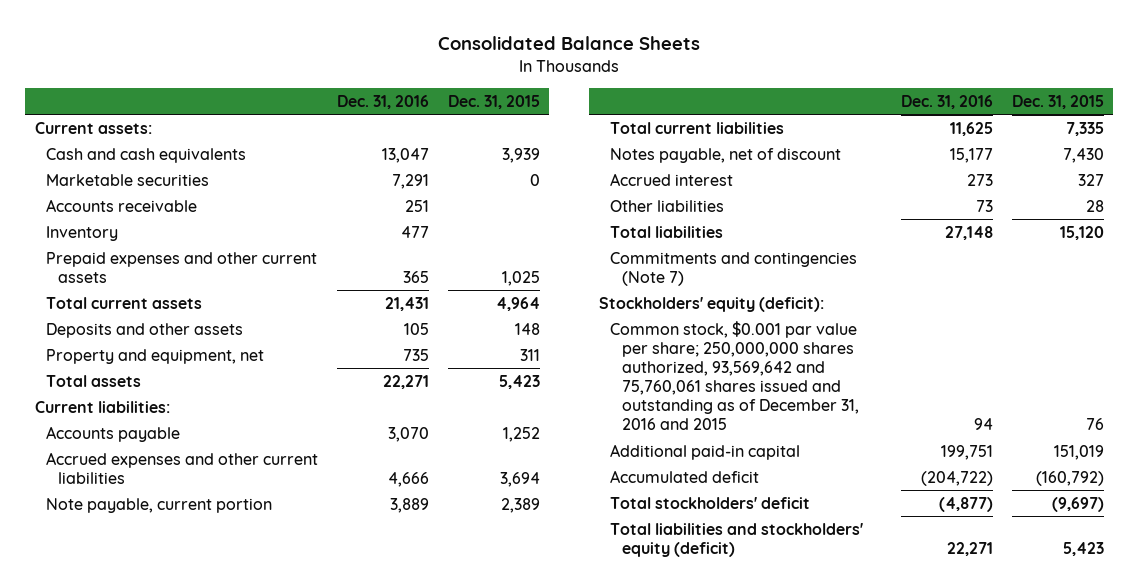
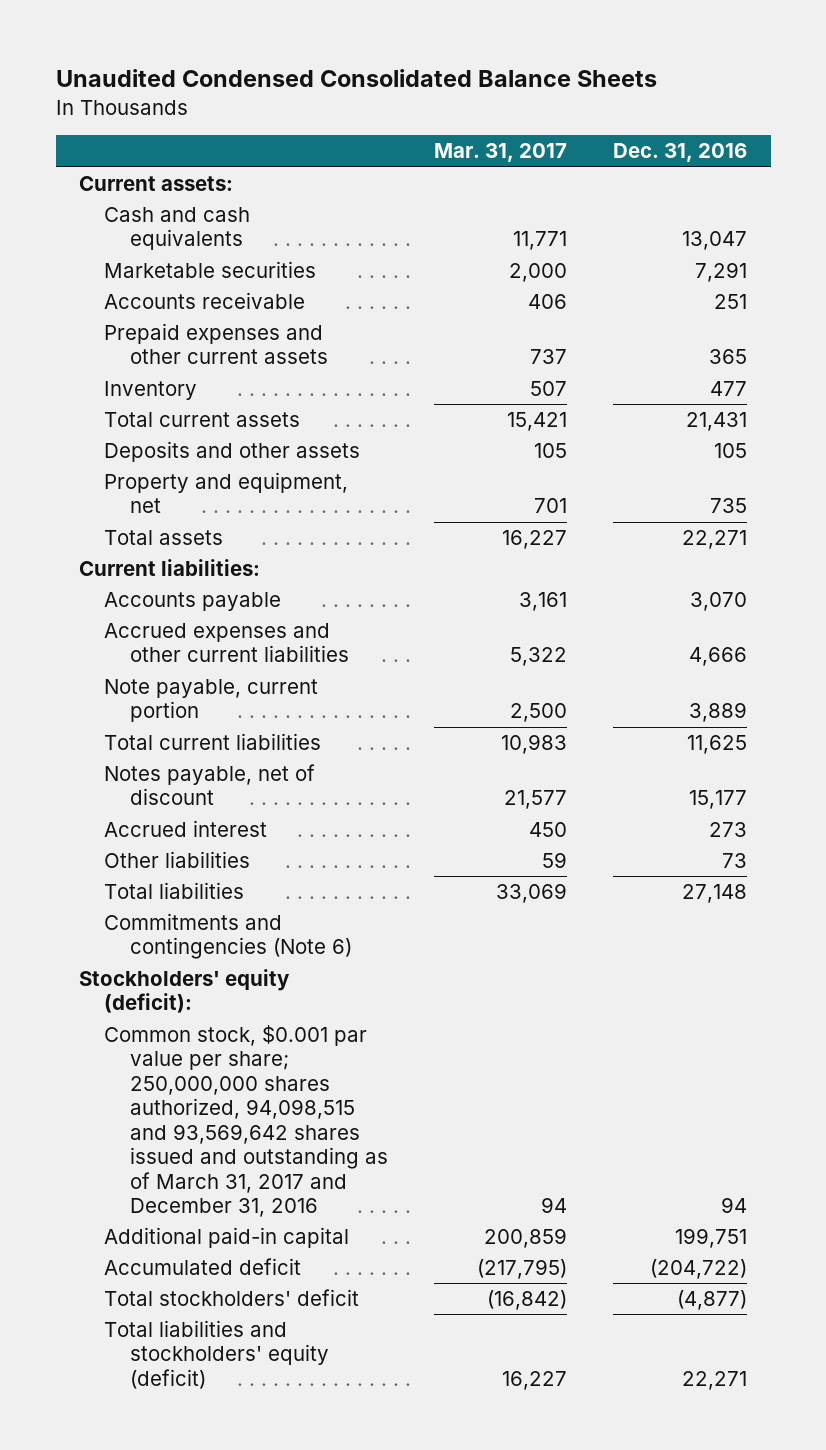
[438,36,701,51] Consolidated Balance Sheets -> [55,69,657,88] Unaudited Condensed Consolidated Balance Sheets
[447,94,540,109] Dec. 31, 2015 -> none
none -> [434,143,568,163] Mar. 31, 2017
[46,225,119,241] Inventory -> [104,381,198,401] Inventory
[610,251,858,286] Commitments and contingencies (Note 7) -> [104,913,352,960] Commitments and contingencies (Note 6)
[610,320,859,431] Common stock, $0.001 par value per share; 250,000,000 shares authorized, 93,569,642 and 75,760,061 shares issued and outstanding as of December 31, 2016 and 2015 -> [104,1025,388,1217] Common stock, $0.001 par value per share; 250,000,000 shares authorized, 94,098,515 and 93,569,642 shares issued and outstanding as of March 31, 2017 and December 31, 2016

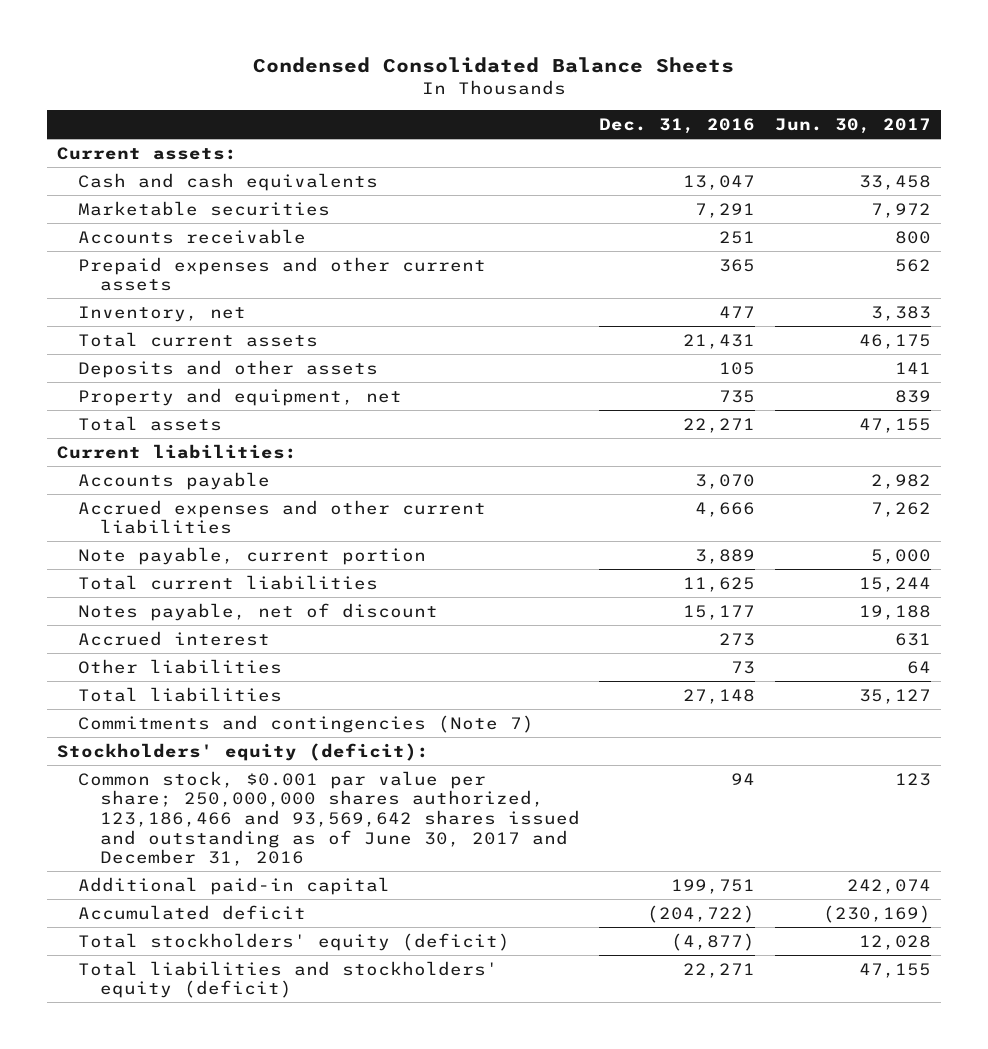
[55,69,657,88] Unaudited Condensed Consolidated Balance Sheets -> [253,57,735,74] Condensed Consolidated Balance Sheets
[434,143,568,163] Mar. 31, 2017 -> none
none -> [775,118,932,135] Jun. 30, 2017
[104,381,198,401] Inventory -> [78,305,247,322] Inventory, net
[104,913,352,960] Commitments and contingencies (Note 6) -> [78,714,535,733] Commitments and contingencies (Note 7)
[104,1025,388,1217] Common stock, $0.001 par value per share; 250,000,000 shares authorized, 94,098,515 and 93,569,642 shares issued and outstanding as of March 31, 2017 and December 31, 2016 -> [78,770,580,867] Common stock, $0.001 par value per share; 250,000,000 shares authorized, 123,186,466 and 93,569,642 shares issued and outstanding as of June 30, 2017 and December 31, 2016
[104,1289,360,1307] Total stockholders' deficit -> [78,932,511,951] Total stockholders' equity (deficit)

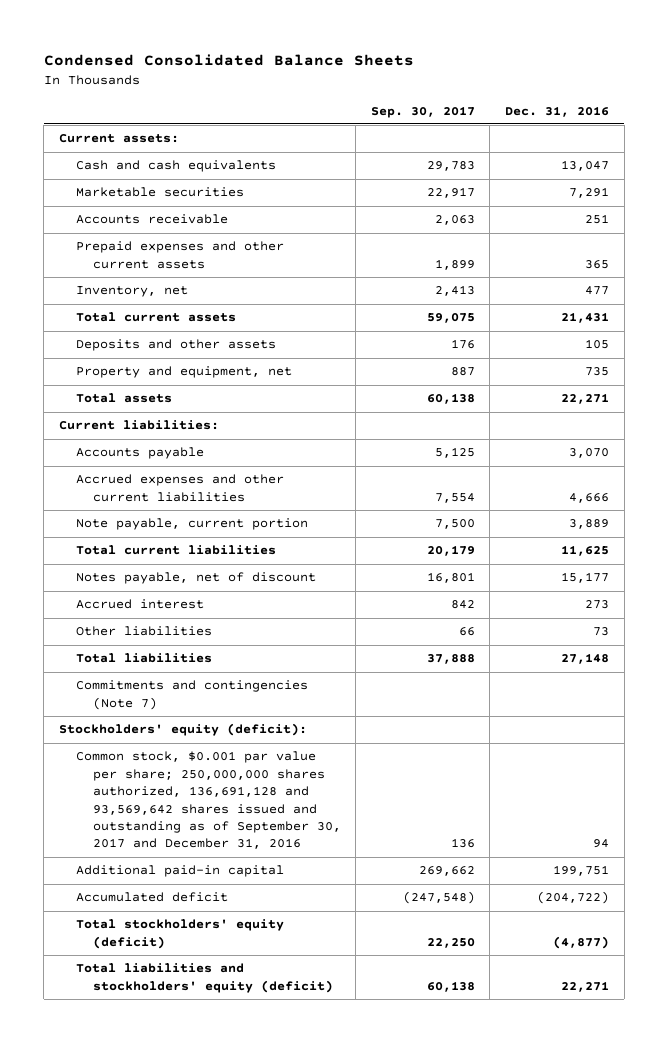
[775,118,932,135] Jun. 30, 2017 -> none
none -> [370,105,475,118] Sep. 30, 2017
[78,770,580,867] Common stock, $0.001 par value per share; 250,000,000 shares authorized, 123,186,466 and 93,569,642 shares issued and outstanding as of June 30, 2017 and December 31, 2016 -> [75,751,341,850] Common stock, $0.001 par value per share; 250,000,000 shares authorized, 136,691,128 and 93,569,642 shares issued and outstanding as of September 30, 2017 and December 31, 2016

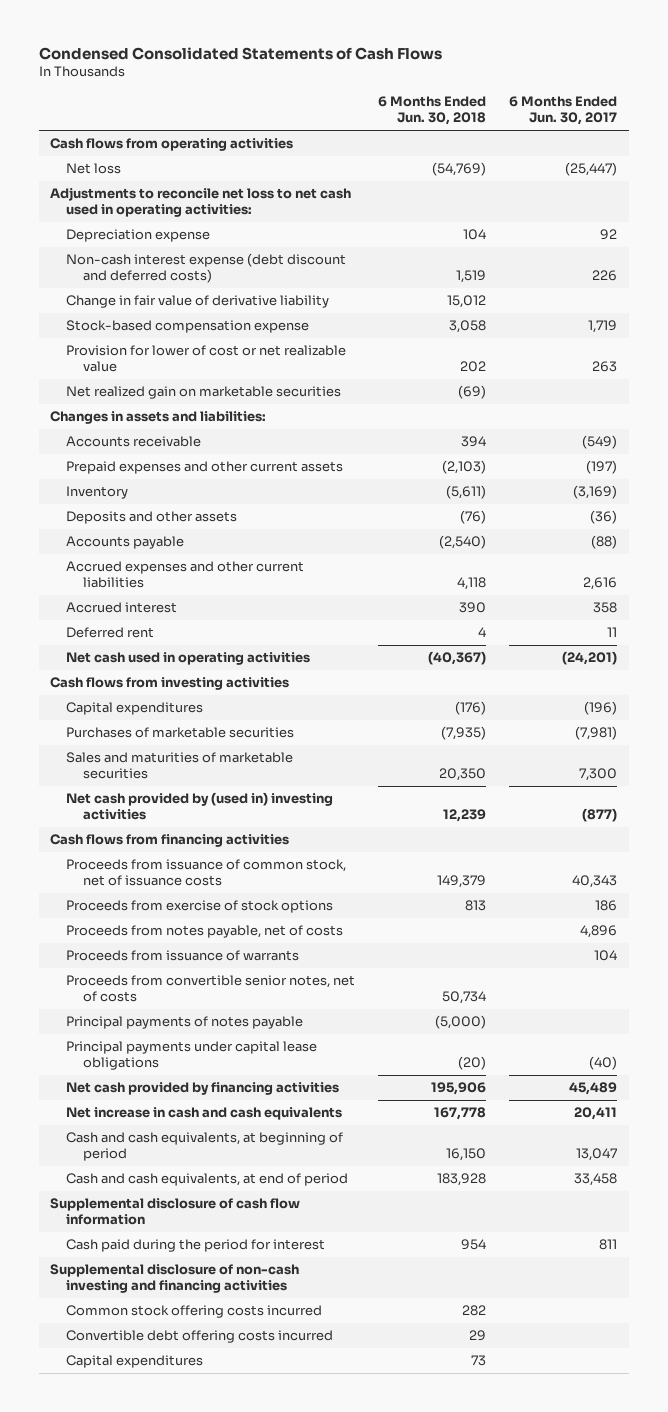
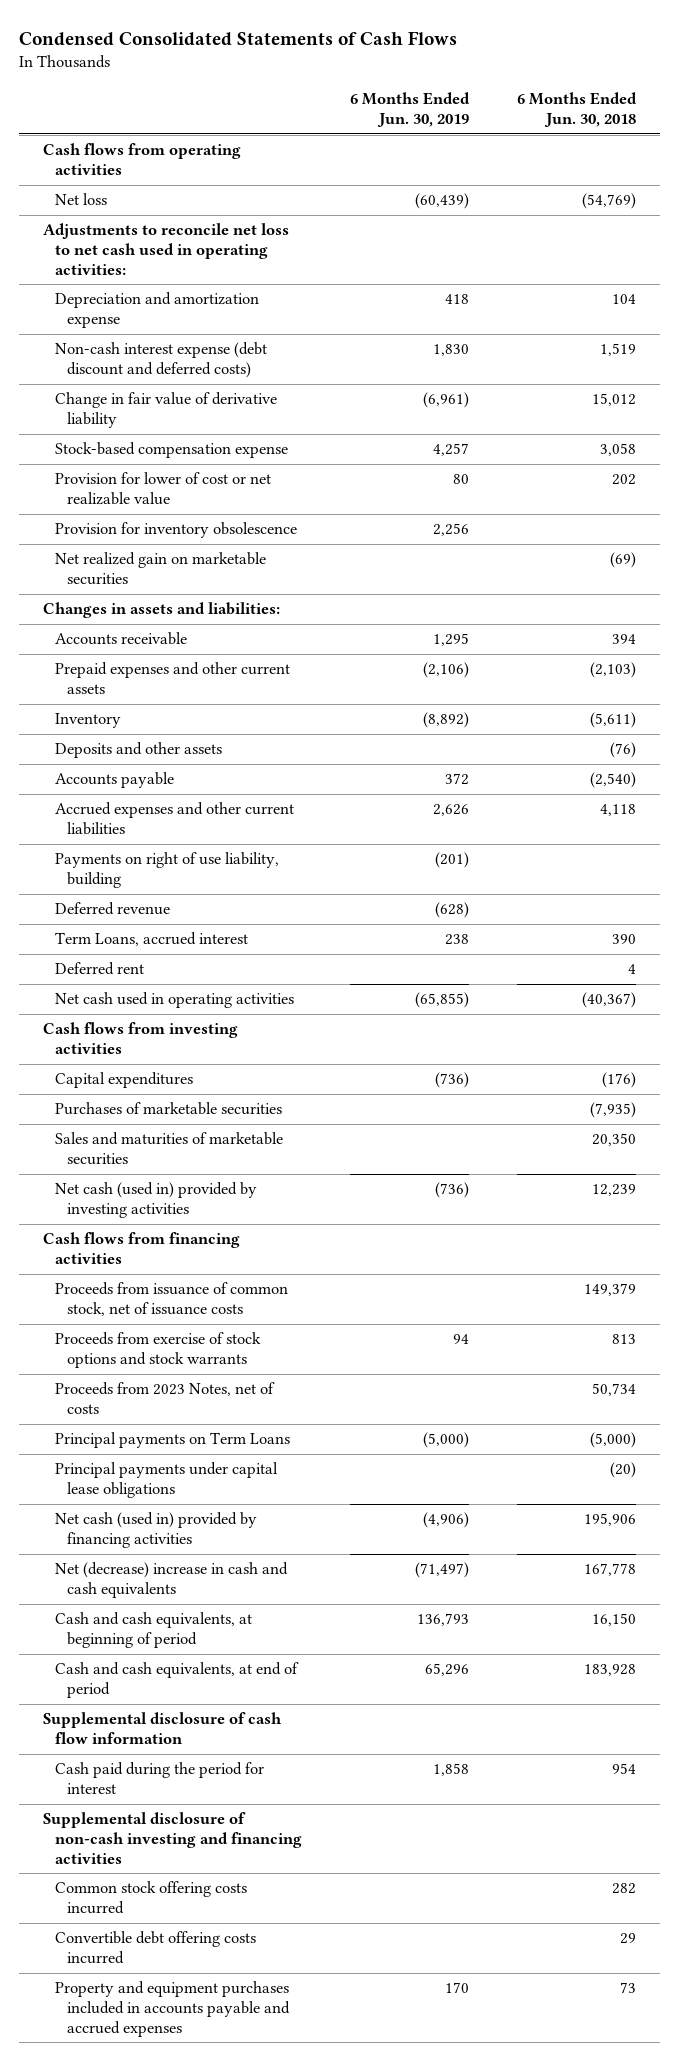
[509,96,618,126] 6 Months Ended Jun. 30, 2017 -> none
none -> [350,92,471,128] 6 Months Ended Jun. 30, 2019
[66,229,211,243] Depreciation expense -> [54,292,259,329] Depreciation and amortization expense
none -> [54,522,297,539] Provision for inventory obsolescence
none -> [54,852,279,889] Payments on right of use liability, building
none -> [54,902,170,916] Deferred revenue
[66,602,178,614] Accrued interest -> [54,932,248,947] Term Loans, accrued interest
[66,792,334,821] Net cash provided by (used in) investing activities -> [54,1182,257,1219] Net cash (used in) provided by investing activities
[66,925,344,939] Proceeds from notes payable, net of costs -> none
[66,950,300,962] Proceeds from issuance of warrants -> none
[66,900,334,914] Proceeds from exercise of stock options -> [54,1332,261,1369] Proceeds from exercise of stock options and stock warrants
[66,975,356,1003] Proceeds from convertible senior notes, net of costs -> [54,1382,275,1415] Proceeds from 2023 Notes, net of costs
[66,1016,304,1030] Principal payments of notes payable -> [54,1432,290,1449] Principal payments on Term Loans
[66,1082,340,1096] Net cash provided by financing activities -> [54,1512,257,1549] Net cash (used in) provided by financing activities
[66,1107,343,1121] Net increase in cash and cash equivalents -> [54,1562,288,1599] Net (decrease) increase in cash and cash equivalents
[66,1355,204,1369] Capital expenditures -> [54,1981,290,2038] Property and equipment purchases included in accounts payable and accrued expenses

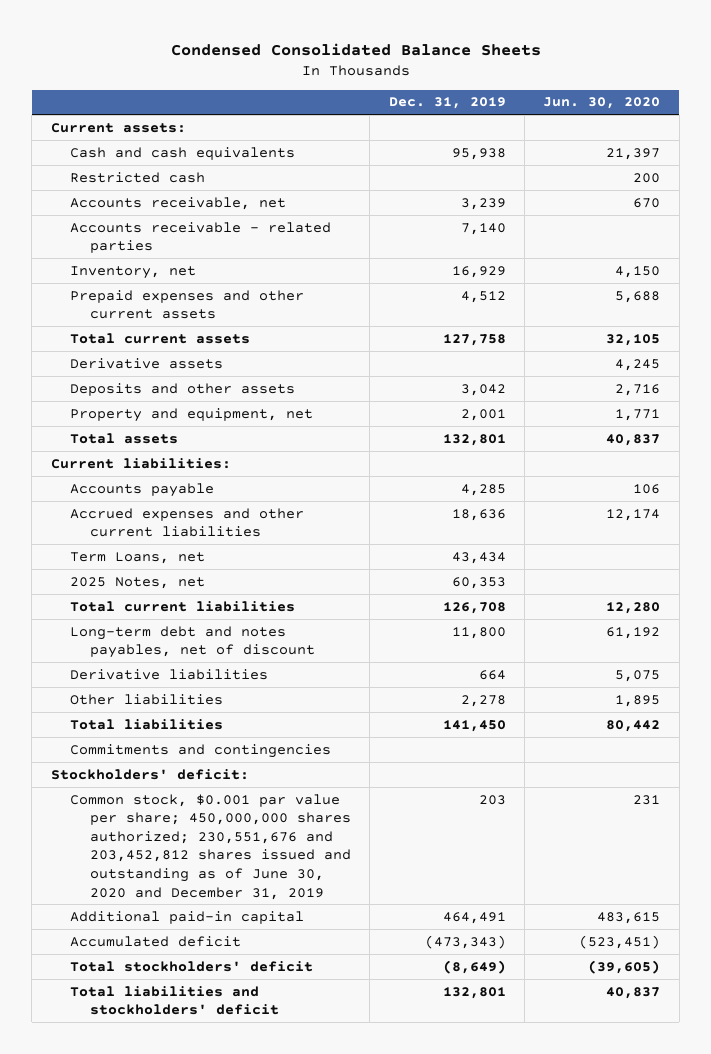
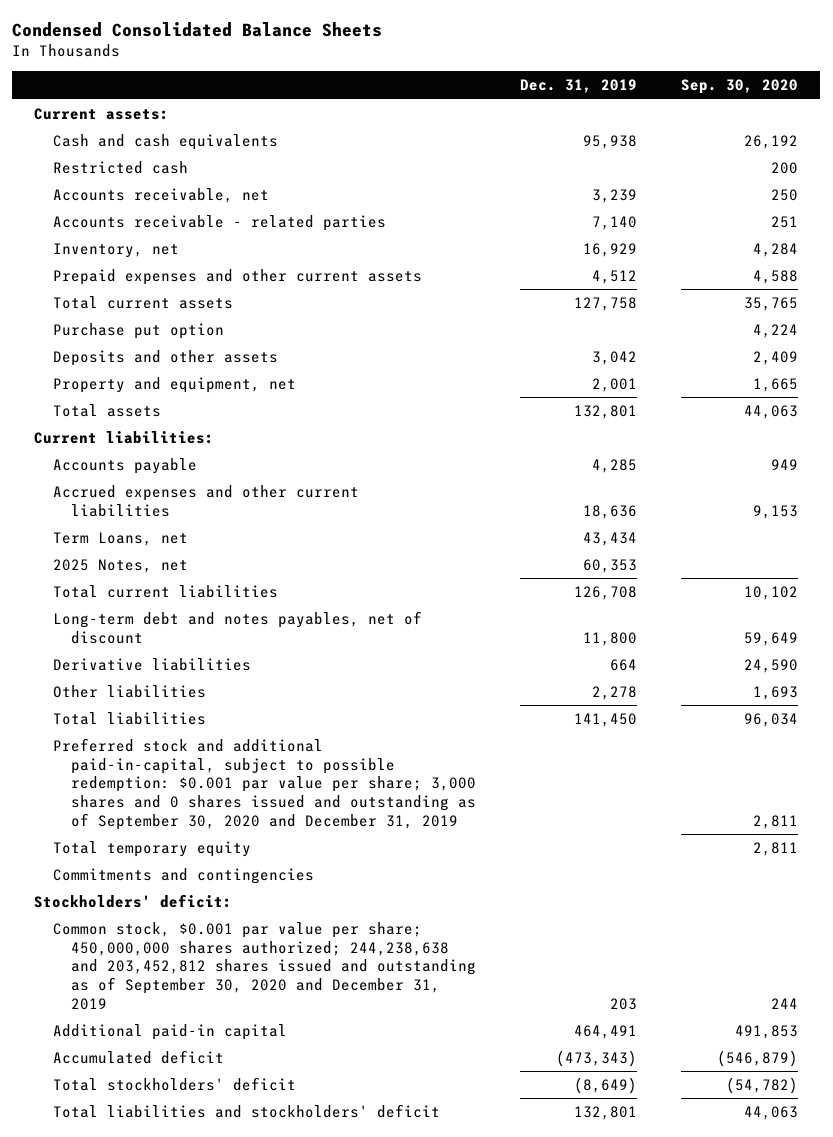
[543,97,661,110] Jun. 30, 2020 -> none
none -> [681,79,799,95] Sep. 30, 2020
[70,357,224,369] Derivative assets -> [52,322,224,339] Purchase put option
none -> [52,737,477,830] Preferred stock and additional paid-in-capital, subject to possible redemption: $0.001 par value per share; 3,000 shares and 0 shares issued and outstanding as of September 30, 2020 and December 31, 2019
none -> [52,840,251,857] Total temporary equity
[70,793,351,900] Common stock, $0.001 par value per share; 450,000,000 shares authorized; 230,551,676 and 203,452,812 shares issued and outstanding as of June 30, 2020 and December 31, 2019 -> [52,921,477,1010] Common stock, $0.001 par value per share; 450,000,000 shares authorized; 244,238,638 and 203,452,812 shares issued and outstanding as of September 30, 2020 and December 31, 2019

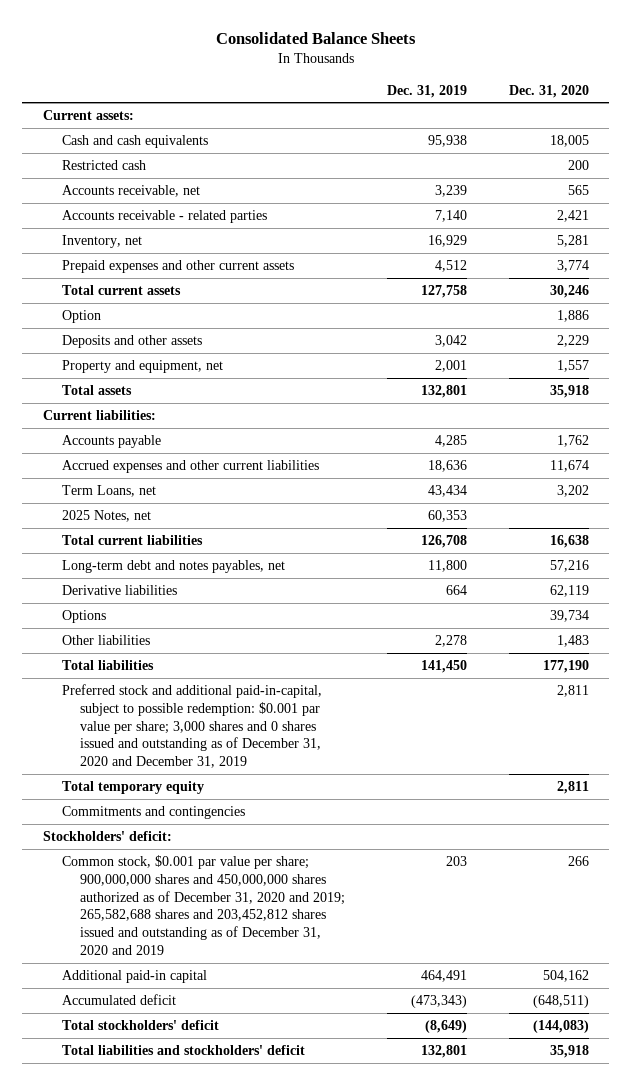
[12,21,383,37] Condensed Consolidated Balance Sheets -> [215,32,416,45] Consolidated Balance Sheets
[681,79,799,95] Sep. 30, 2020 -> none
none -> [508,84,589,98] Dec. 31, 2020
[52,322,224,339] Purchase put option -> [61,310,101,324] Option
[52,610,422,644] Long-term debt and notes payables, net of discount -> [61,560,285,574] Long-term debt and notes payables, net
none -> [61,610,106,624] Options
[52,737,477,830] Preferred stock and additional paid-in-capital, subject to possible redemption: $0.001 par value per share; 3,000 shares and 0 shares issued and outstanding as of September 30, 2020 and December 31, 2019 -> [61,684,322,769] Preferred stock and additional paid-in-capital, subject to possible redemption: $0.001 par value per share; 3,000 shares and 0 shares issued and outstanding as of December 31, 2020 and December 31, 2019
[52,921,477,1010] Common stock, $0.001 par value per share; 450,000,000 shares authorized; 244,238,638 and 203,452,812 shares issued and outstanding as of September 30, 2020 and December 31, 2019 -> [61,855,346,955] Common stock, $0.001 par value per share; 900,000,000 shares and 450,000,000 shares authorized as of December 31, 2020 and 2019; 265,582,688 shares and 203,452,812 shares issued and outstanding as of December 31, 2020 and 2019

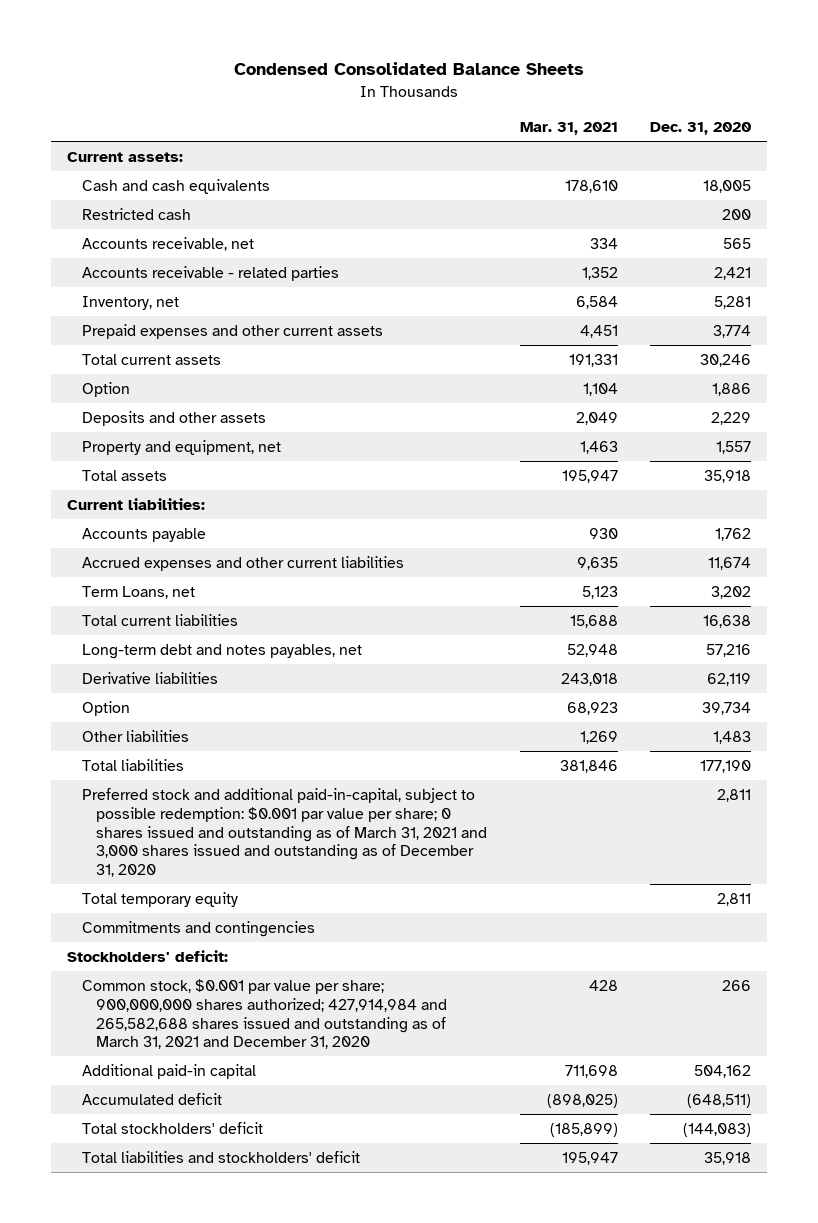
[215,32,416,45] Consolidated Balance Sheets -> [233,62,584,76] Condensed Consolidated Balance Sheets
[387,84,468,98] Dec. 31, 2019 -> none
none -> [519,122,618,136] Mar. 31, 2021
[61,510,151,523] 2025 Notes, net -> none
[61,610,106,624] Options -> [81,700,130,716] Option
[61,684,322,769] Preferred stock and additional paid-in-capital, subject to possible redemption: $0.001 par value per share; 3,000 shares and 0 shares issued and outstanding as of December 31, 2020 and December 31, 2019 -> [81,787,488,878] Preferred stock and additional paid-in-capital, subject to possible redemption: $0.001 par value per share; 0 shares issued and outstanding as of March 31, 2021 and 3,000 shares issued and outstanding as of December 31, 2020
[61,855,346,955] Common stock, $0.001 par value per share; 900,000,000 shares and 450,000,000 shares authorized as of December 31, 2020 and 2019; 265,582,688 shares and 203,452,812 shares issued and outstanding as of December 31, 2020 and 2019 -> [81,978,448,1050] Common stock, $0.001 par value per share; 900,000,000 shares authorized; 427,914,984 and 265,582,688 shares issued and outstanding as of March 31, 2021 and December 31, 2020

